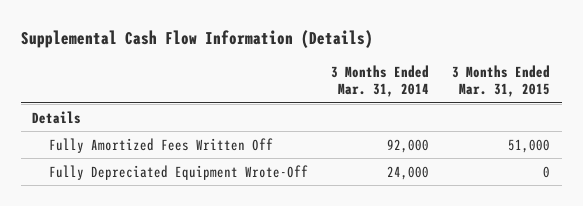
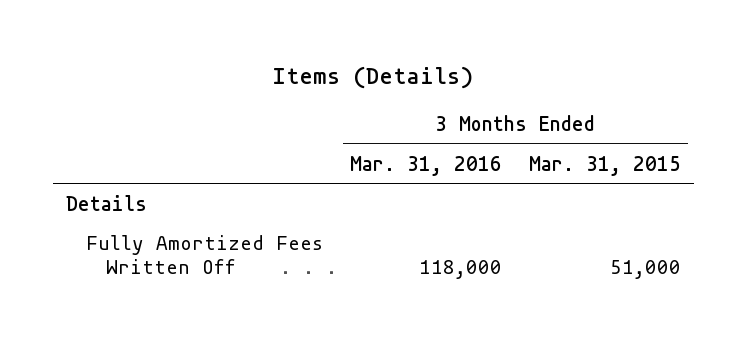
[20,29,373,48] Supplemental Cash Flow Information (Details) -> [272,66,474,90] Items (Details)
[331,64,430,98] 3 Months Ended Mar. 31, 2014 -> none
none -> [350,155,503,176] Mar. 31, 2016
[49,164,309,180] Fully Depreciated Equipment Wrote-Off -> none

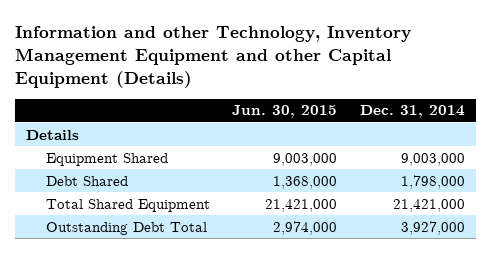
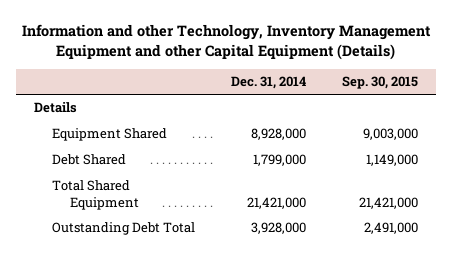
[232,105,338,119] Jun. 30, 2015 -> none
none -> [342,76,419,90] Sep. 30, 2015
[400,152,465,166] 9,003,000 -> [251,128,307,141] 8,928,000
[400,174,465,189] 1,798,000 -> [253,154,307,167] 1,799,000
[400,220,465,235] 3,927,000 -> [251,222,307,235] 3,928,000

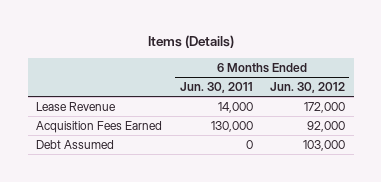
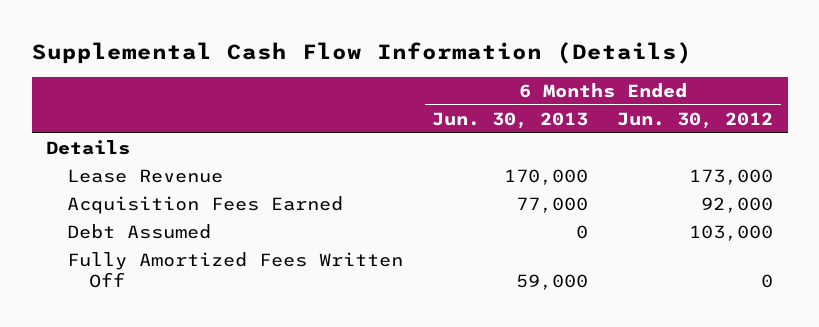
[147,35,234,49] Items (Details) -> [31,42,692,65] Supplemental Cash Flow Information (Details)
[179,81,253,93] Jun. 30, 2011 -> none
none -> [432,111,589,129] Jun. 30, 2013
none -> [45,140,130,156] Details
[303,101,345,113] 172,000 -> [689,169,774,186] 173,000
none -> [67,252,404,288] Fully Amortized Fees Written Off

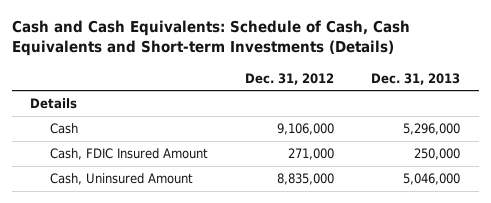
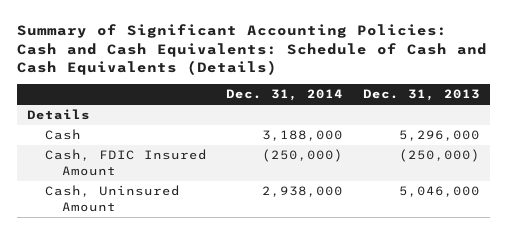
[11,20,410,57] Cash and Cash Equivalents: Schedule of Cash, Cash Equivalents and Short-term Investments (Details) -> [16,24,487,76] Summary of Significant Accounting Policies: Cash and Cash Equivalents: Schedule of Cash and Cash Equivalents (Details)
[245,72,335,85] Dec. 31, 2012 -> none
none -> [226,89,344,102] Dec. 31, 2014
[414,148,461,161] 250,000 -> [399,149,481,163] (250,000)

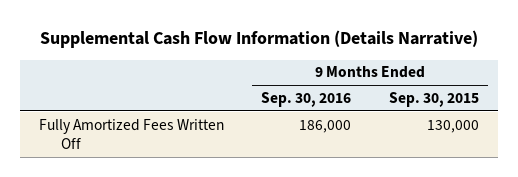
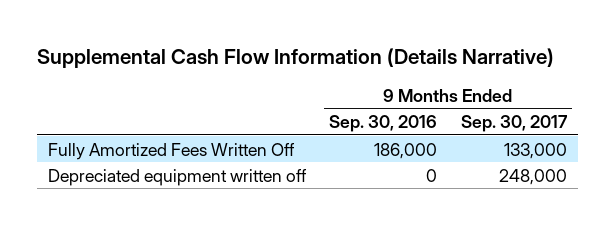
[388,91,479,107] Sep. 30, 2015 -> none
none -> [460,115,568,133] Sep. 30, 2017
none -> [48,168,308,186] Depreciated equipment written off

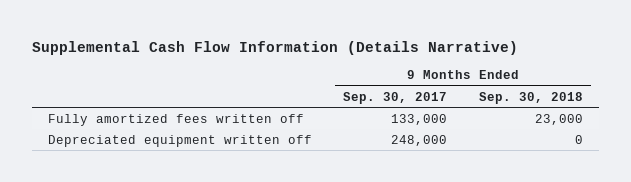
[329,115,438,133] Sep. 30, 2016 -> none
none -> [478,91,583,104] Sep. 30, 2018
[48,142,296,160] Fully Amortized Fees Written Off -> [47,113,304,126] Fully amortized fees written off

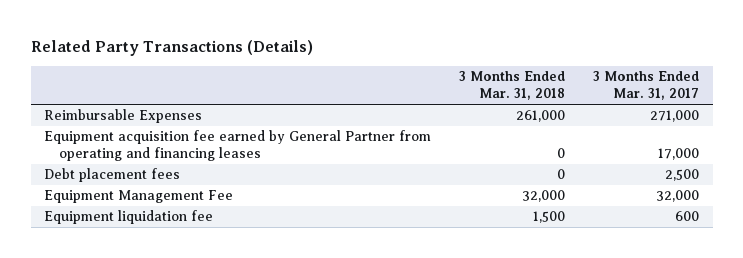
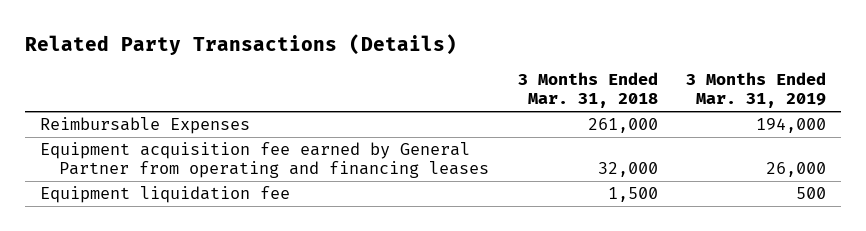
[592,71,699,101] 3 Months Ended Mar. 31, 2017 -> none
none -> [686,72,827,109] 3 Months Ended Mar. 31, 2019
[44,168,181,183] Debt placement fees -> none
[44,190,234,204] Equipment Management Fee -> none
[557,148,566,159] 0 -> [597,162,658,178] 32,000

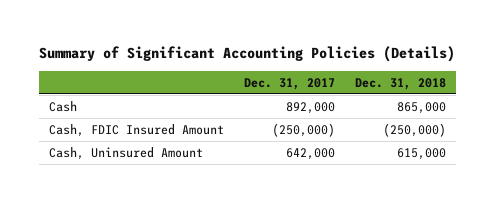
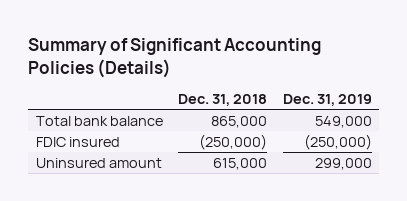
[243,77,335,90] Dec. 31, 2017 -> none
none -> [282,94,372,107] Dec. 31, 2019
[48,100,77,112] Cash -> [35,115,163,126] Total bank balance
[48,123,224,137] Cash, FDIC Insured Amount -> [35,136,120,147] FDIC insured
[48,146,203,160] Cash, Uninsured Amount -> [35,157,162,168] Uninsured amount

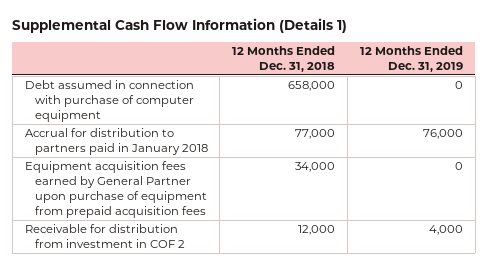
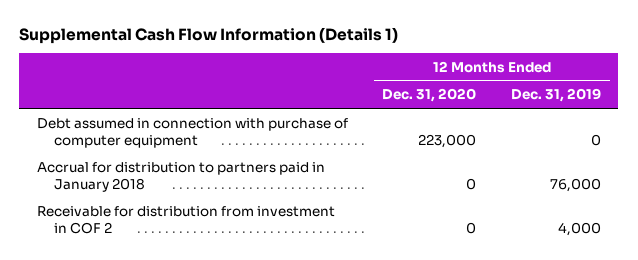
[232,45,336,72] 12 Months Ended Dec. 31, 2018 -> none
none -> [382,88,477,103] Dec. 31, 2020
[24,160,207,218] Equipment acquisition fees earned by General Partner upon purchase of equipment from prepaid acquisition fees -> none

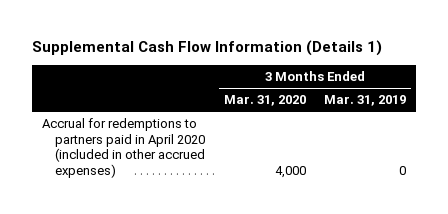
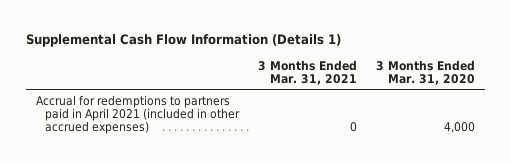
[324,95,407,107] Mar. 31, 2019 -> none
none -> [258,59,358,85] 3 Months Ended Mar. 31, 2021
[41,118,206,178] Accrual for redemptions to partners paid in April 2020 (included in other accrued expenses) -> [35,94,241,135] Accrual for redemptions to partners paid in April 2021 (included in other accrued expenses)

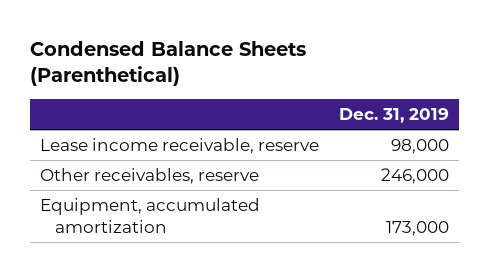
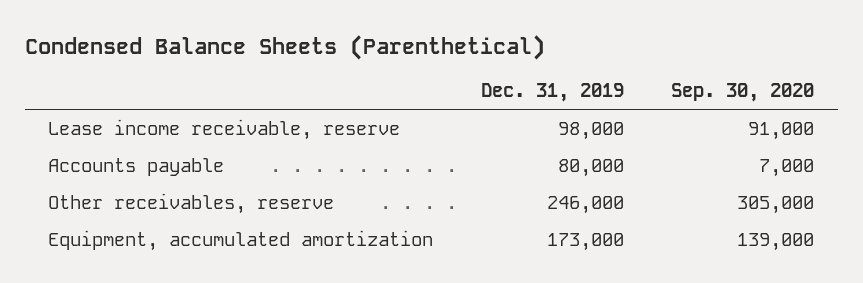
none -> [671,83,815,103] Sep. 30, 2020
none -> [48,157,225,176] Accounts payable

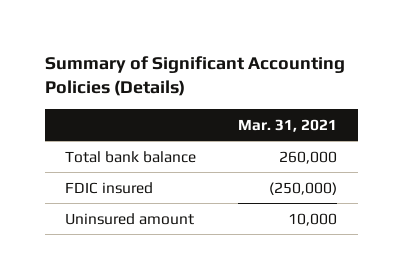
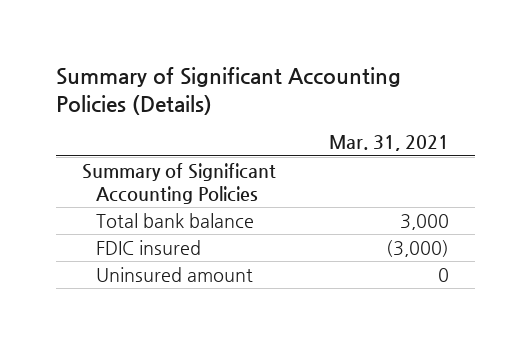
none -> [82,162,277,204] Summary of Significant Accounting Policies
[278,150,337,164] 260,000 -> [399,213,449,230] 3,000
[268,181,337,195] (250,000) -> [385,239,449,257] (3,000)
[287,212,337,226] 10,000 -> [437,267,449,282] 0

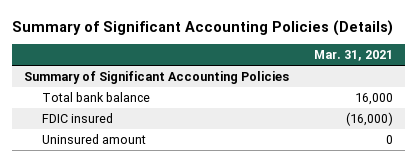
[399,213,449,230] 3,000 -> [354,92,393,105] 16,000
[385,239,449,257] (3,000) -> [345,111,393,126] (16,000)

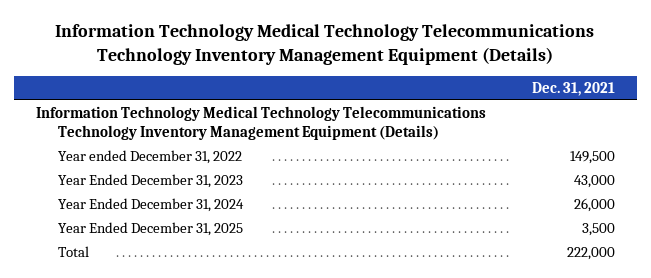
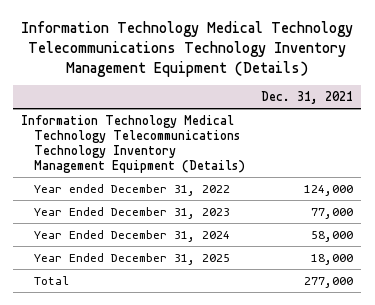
[569,150,615,164] 149,500 -> [304,184,354,196] 124,000
[573,174,615,188] 43,000 -> [311,207,354,219] 77,000
[573,197,615,212] 26,000 -> [311,230,354,242] 58,000
[581,222,615,236] 3,500 -> [311,253,354,265] 18,000
[566,246,615,260] 222,000 -> [304,276,354,288] 277,000

